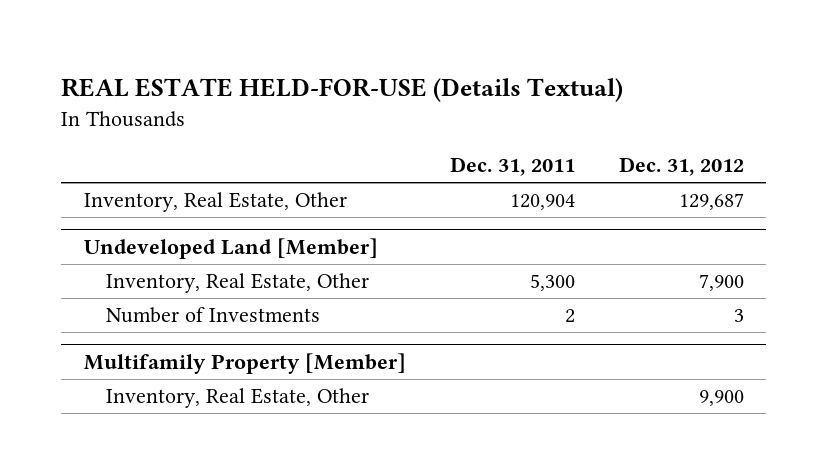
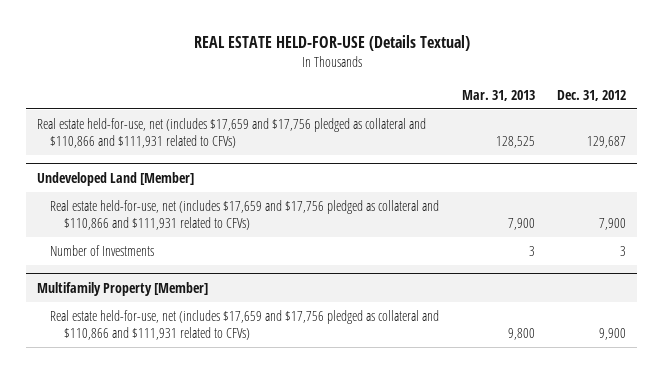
[449,157,575,177] Dec. 31, 2011 -> none
none -> [461,89,535,101] Mar. 31, 2013
[83,192,347,213] Inventory, Real Estate, Other -> [37,118,427,149] Real estate held-for-use, net (includes $17,659 and $17,756 pledged as collateral and $110,866 and $111,931 related to CFVs)
[105,273,369,294] Inventory, Real Estate, Other -> [50,200,440,231] Real estate held-for-use, net (includes $17,659 and $17,756 pledged as collateral and $110,866 and $111,931 related to CFVs)
[105,388,369,409] Inventory, Real Estate, Other -> [50,310,440,341] Real estate held-for-use, net (includes $17,659 and $17,756 pledged as collateral and $110,866 and $111,931 related to CFVs)

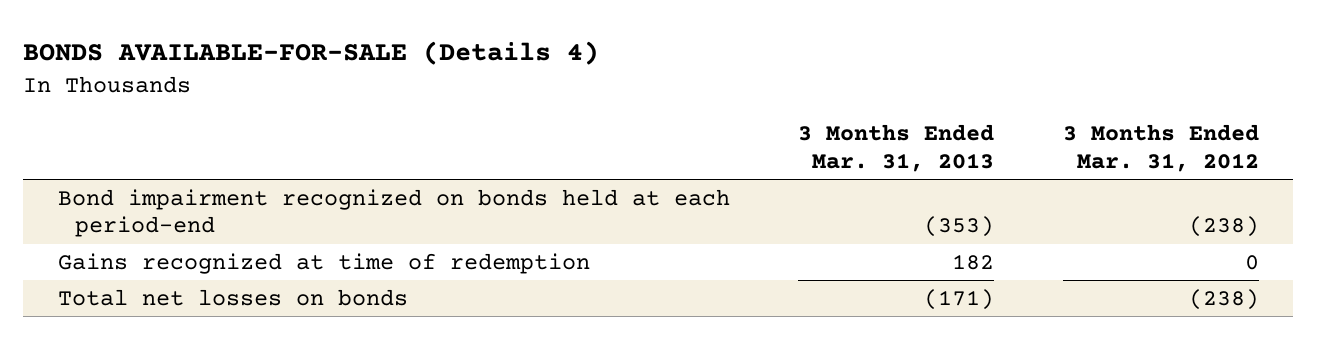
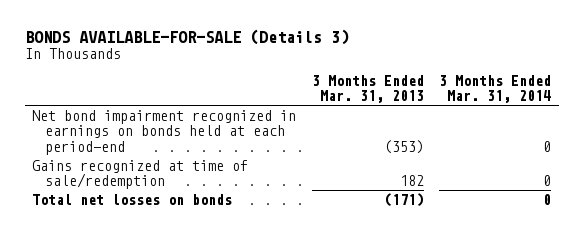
[23,41,600,66] BONDS AVAILABLE-FOR-SALE (Details 4) -> [24,29,349,46] BONDS AVAILABLE-FOR-SALE (Details 3)
[1063,124,1260,172] 3 Months Ended Mar. 31, 2012 -> none
none -> [438,75,551,104] 3 Months Ended Mar. 31, 2014
[57,189,730,238] Bond impairment recognized on bonds held at each period-end -> [32,109,297,155] Net bond impairment recognized in earnings on bonds held at each period-end
[57,253,590,275] Gains recognized at time of redemption -> [32,159,249,190] Gains recognized at time of sale/redemption

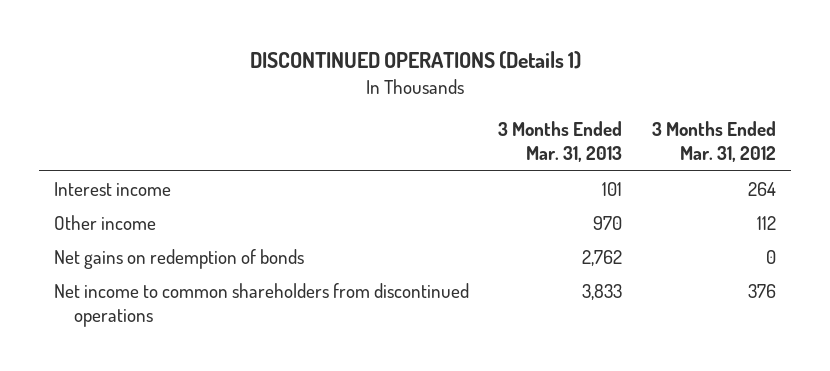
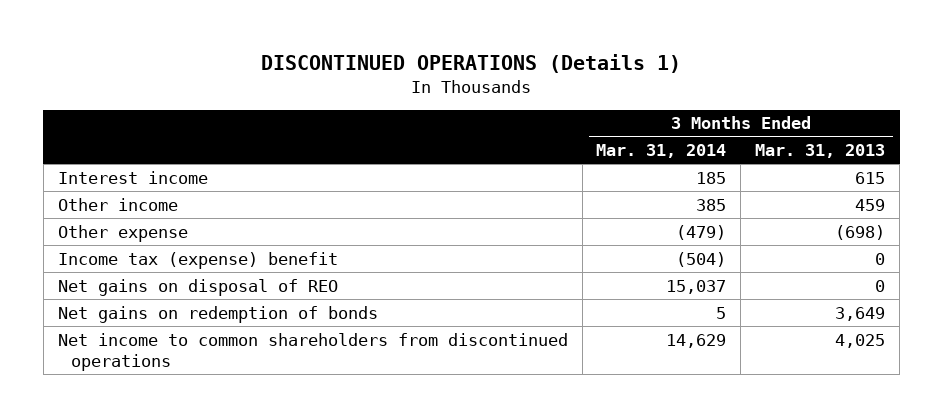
[651,121,776,163] 3 Months Ended Mar. 31, 2012 -> none
none -> [596,144,727,159] Mar. 31, 2014
[602,181,623,196] 101 -> [855,171,886,184] 615
[593,215,623,230] 970 -> [855,198,886,211] 459
none -> [57,224,188,242] Other expense
none -> [57,251,338,269] Income tax (expense) benefit
none -> [57,278,338,296] Net gains on disposal of REO
[582,249,623,266] 2,762 -> [835,306,886,321] 3,649
[582,283,623,300] 3,833 -> [835,333,886,348] 4,025

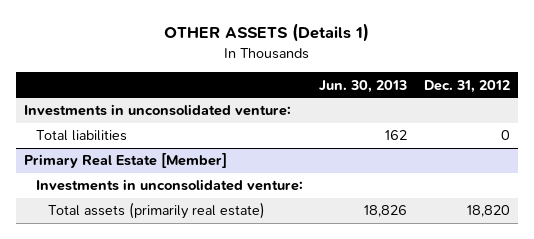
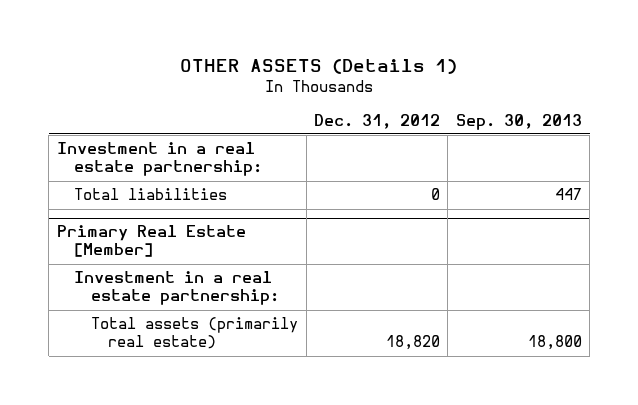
[319,79,408,93] Jun. 30, 2013 -> none
none -> [455,113,582,130] Sep. 30, 2013
[23,104,291,117] Investments in unconsolidated venture: -> [56,142,262,177] Investment in a real estate partnership:
[35,179,303,192] Investments in unconsolidated venture: -> [73,271,280,306] Investment in a real estate partnership:

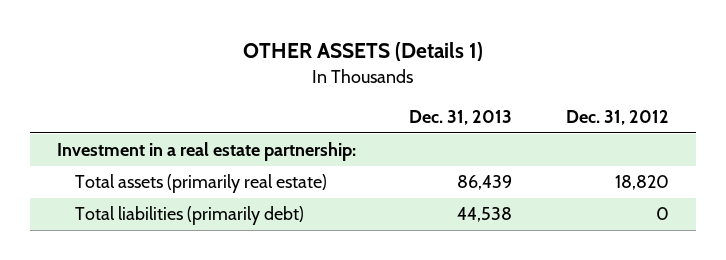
[455,113,582,130] Sep. 30, 2013 -> none
none -> [409,110,513,126] Dec. 31, 2013
[73,188,227,201] Total liabilities -> none
[56,225,246,258] Primary Real Estate [Member] -> none
[73,271,280,306] Investment in a real estate partnership: -> none
none -> [74,206,304,226] Total liabilities (primarily debt)

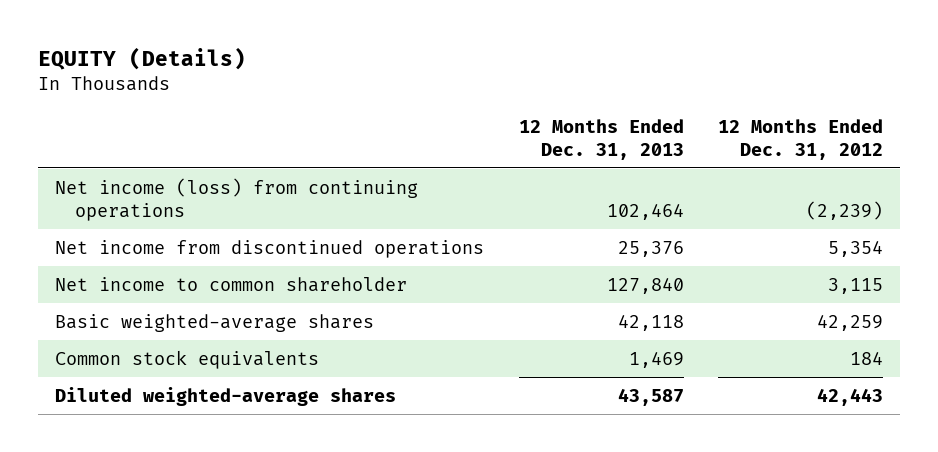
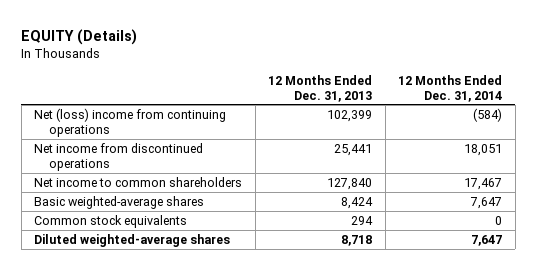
[717,118,883,160] 12 Months Ended Dec. 31, 2012 -> none
none -> [398,74,503,102] 12 Months Ended Dec. 31, 2014
[55,177,419,221] Net income (loss) from continuing operations -> [34,107,227,137] Net (loss) income from continuing operations
[606,203,684,220] 102,464 -> [327,109,373,122] 102,399
[617,240,684,257] 25,376 -> [334,143,373,156] 25,441
[55,276,408,292] Net income to common shareholder -> [34,176,243,187] Net income to common shareholders
[617,314,684,331] 42,118 -> [341,196,374,209] 8,424
[628,351,684,368] 1,469 -> [351,215,374,225] 294
[617,387,684,406] 43,587 -> [341,234,373,246] 8,718

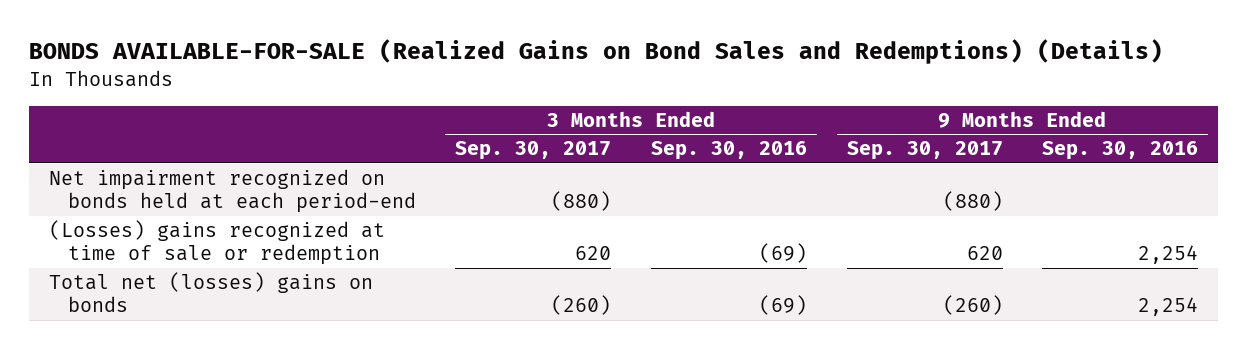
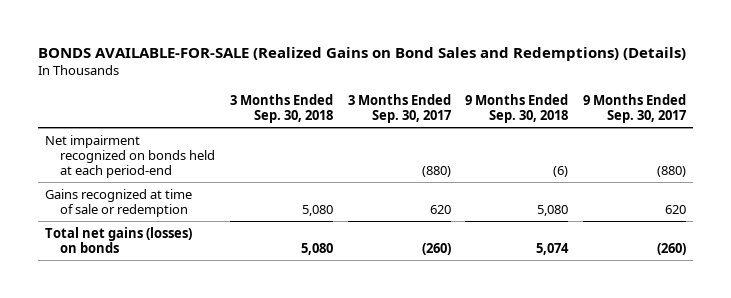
[650,141,807,161] Sep. 30, 2016 -> none
[1042,141,1199,161] Sep. 30, 2016 -> none
none -> [230,93,334,123] 3 Months Ended Sep. 30, 2018
none -> [465,93,569,123] 9 Months Ended Sep. 30, 2018
[48,220,385,266] (Losses) gains recognized at time of sale or redemption -> [45,188,193,217] Gains recognized at time of sale or redemption
[48,272,373,313] Total net (losses) gains on bonds -> [45,226,193,253] Total net gains (losses) on bonds

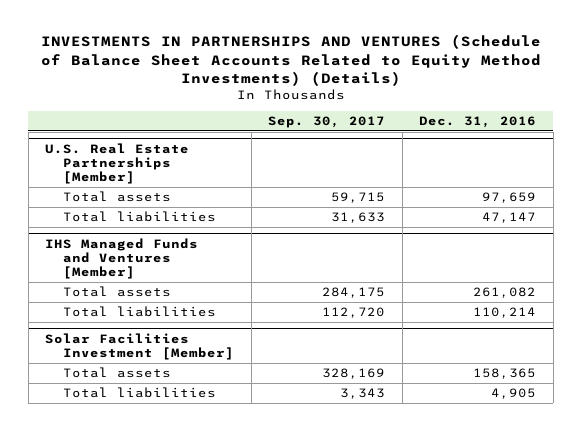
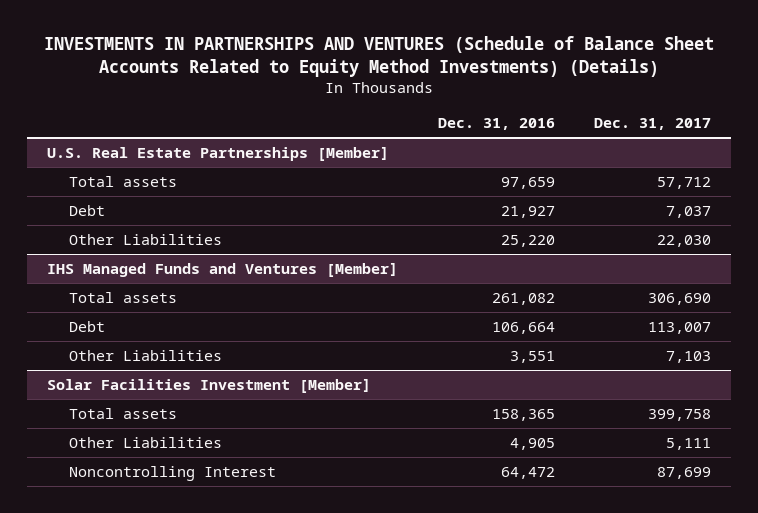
[268,115,386,128] Sep. 30, 2017 -> none
none -> [594,117,712,130] Dec. 31, 2017
[63,211,217,223] Total liabilities -> none
none -> [69,204,106,216] Debt
none -> [69,233,223,245] Other Liabilities
[63,306,217,318] Total liabilities -> none
none -> [69,320,106,332] Debt
none -> [69,349,223,361] Other Liabilities
[63,387,217,399] Total liabilities -> [69,436,223,448] Other Liabilities
none -> [69,465,277,481] Noncontrolling Interest

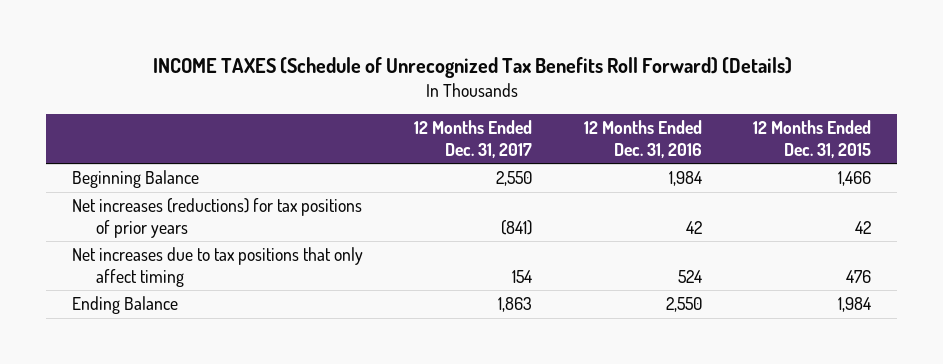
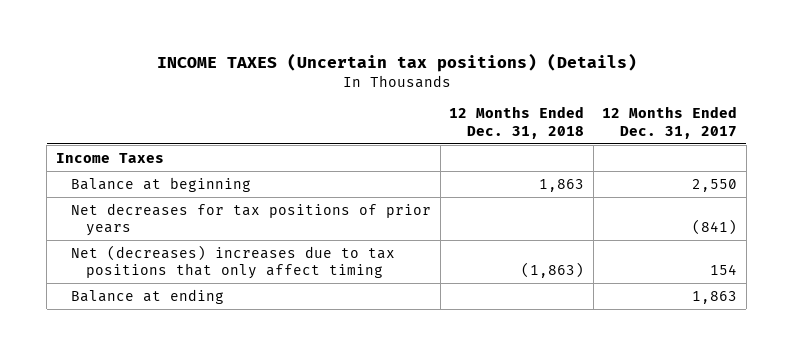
[152,57,792,79] INCOME TAXES (Schedule of Unrecognized Tax Benefits Roll Forward) (Details) -> [156,53,637,73] INCOME TAXES (Uncertain tax positions) (Details)
[583,119,702,158] 12 Months Ended Dec. 31, 2016 -> none
[753,119,872,158] 12 Months Ended Dec. 31, 2015 -> none
none -> [449,106,585,139] 12 Months Ended Dec. 31, 2018
none -> [55,152,164,163] Income Taxes
[72,170,200,189] Beginning Balance -> [70,176,251,192] Balance at beginning
[72,198,363,238] Net increases (reductions) for tax positions of prior years -> [70,202,431,237] Net decreases for tax positions of prior years
[72,247,364,287] Net increases due to tax positions that only affect timing -> [70,244,395,280] Net (decreases) increases due to tax positions that only affect timing
[72,296,179,315] Ending Balance -> [70,288,224,304] Balance at ending

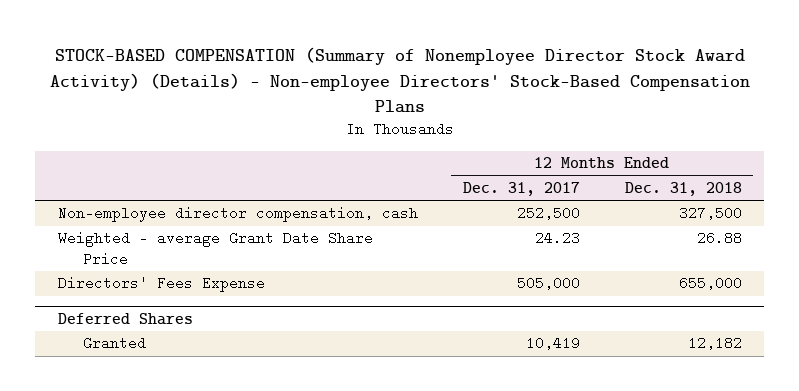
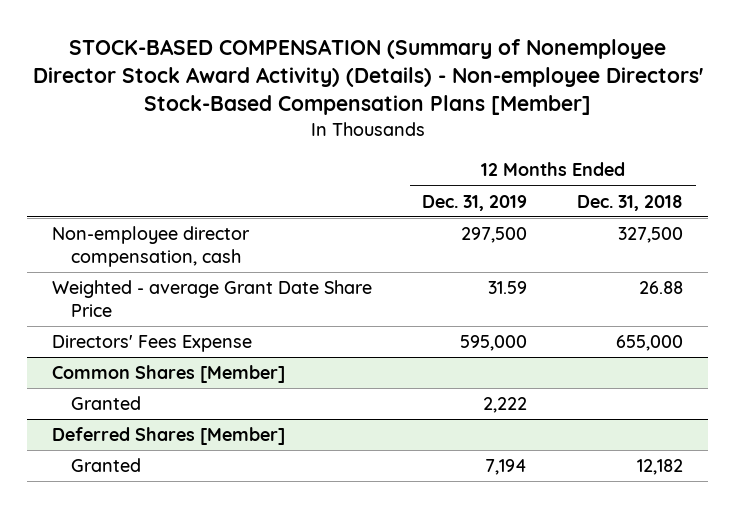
[49,46,750,114] STOCK-BASED COMPENSATION (Summary of Nonemployee Director Stock Award Activity) (Details) - Non-employee Directors' Stock-Based Compensation Plans -> [32,39,703,116] STOCK-BASED COMPENSATION (Summary of Nonemployee Director Stock Award Activity) (Details) - Non-employee Directors' Stock-Based Compensation Plans [Member]
[462,182,580,197] Dec. 31, 2017 -> none
none -> [422,194,528,211] Dec. 31, 2019
[57,312,193,325] Deferred Shares -> [52,365,286,384] Common Shares [Member]
none -> [70,396,141,411] Granted
none -> [52,427,286,446] Deferred Shares [Member]

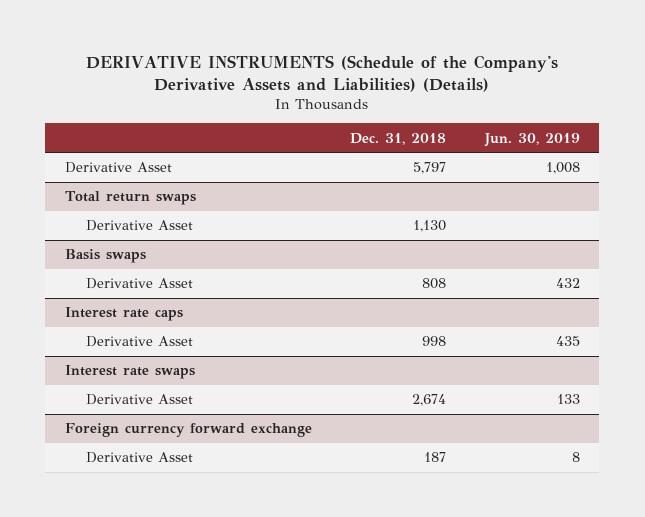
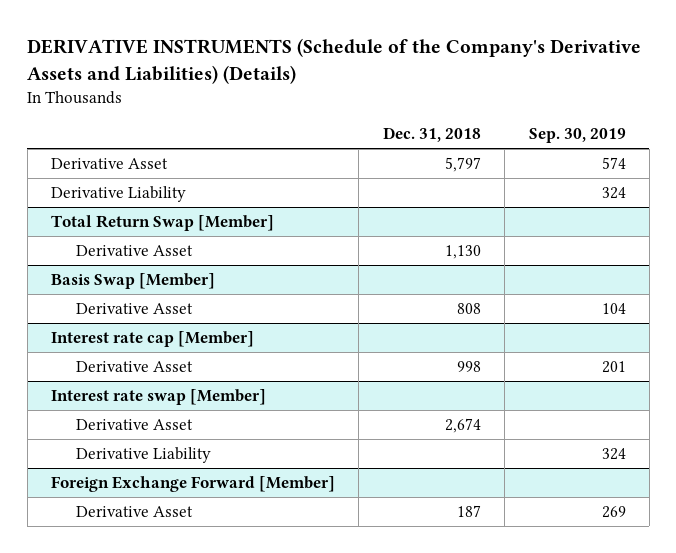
[483,132,580,147] Jun. 30, 2019 -> none
none -> [528,128,626,144] Sep. 30, 2019
none -> [50,185,186,202] Derivative Liability
[64,191,196,206] Total return swaps -> [50,214,274,231] Total Return Swap [Member]
[64,249,146,264] Basis swaps -> [50,272,215,289] Basis Swap [Member]
[64,307,183,322] Interest rate caps -> [50,330,254,347] Interest rate cap [Member]
[64,365,195,380] Interest rate swaps -> [50,388,266,405] Interest rate swap [Member]
none -> [76,446,212,463] Derivative Liability
[64,423,312,438] Foreign currency forward exchange -> [50,475,335,492] Foreign Exchange Forward [Member]

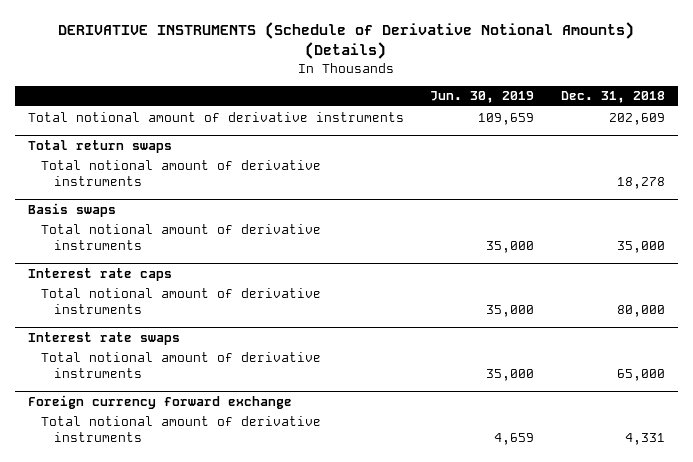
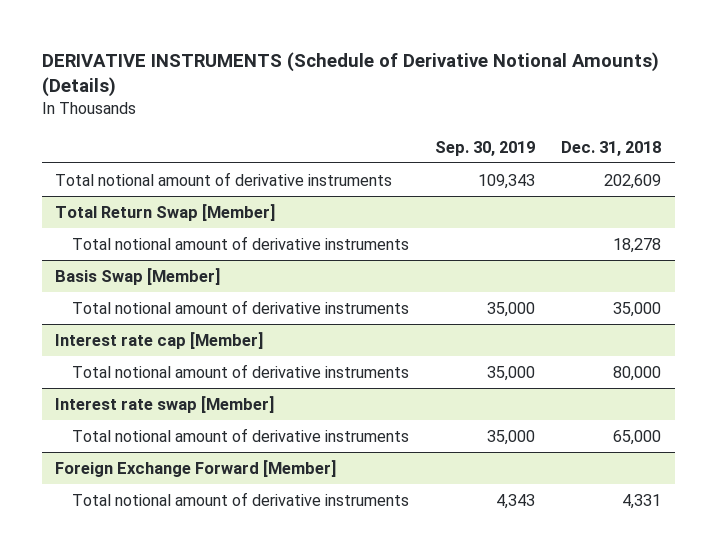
[430,91,535,104] Jun. 30, 2019 -> none
none -> [434,140,535,156] Sep. 30, 2019
[27,139,172,153] Total return swaps -> [55,203,276,221] Total Return Swap [Member]
[27,202,116,217] Basis swaps -> [55,267,221,285] Basis Swap [Member]
[27,267,172,281] Interest rate caps -> [55,331,264,349] Interest rate cap [Member]
[27,331,180,345] Interest rate swaps -> [55,395,275,413] Interest rate swap [Member]
[27,394,292,409] Foreign currency forward exchange -> [55,459,337,477] Foreign Exchange Forward [Member]

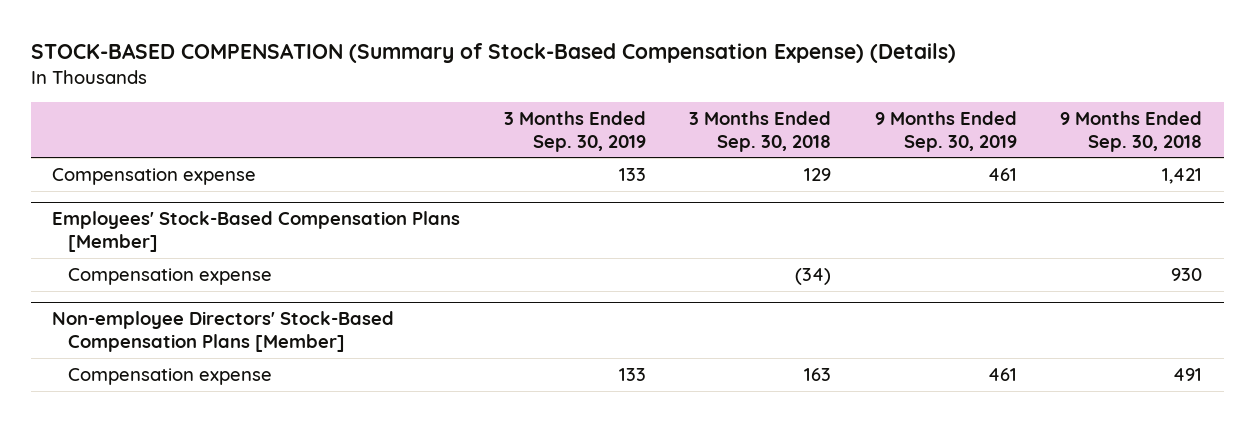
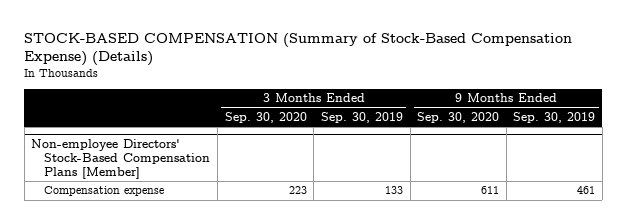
[689,110,832,152] 3 Months Ended Sep. 30, 2018 -> none
[1060,110,1203,152] 9 Months Ended Sep. 30, 2018 -> none
none -> [224,112,307,124] Sep. 30, 2020
none -> [417,112,500,124] Sep. 30, 2020
[52,167,257,185] Compensation expense -> none
[52,211,461,252] Employees' Stock-Based Compensation Plans [Member] -> none
[68,267,273,285] Compensation expense -> none

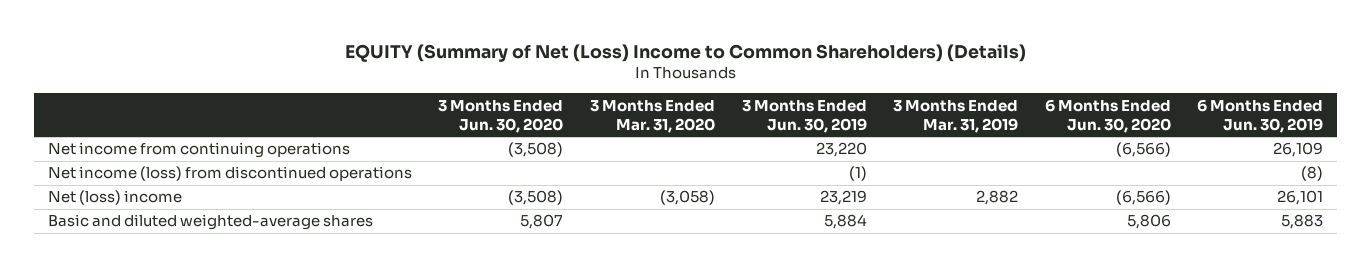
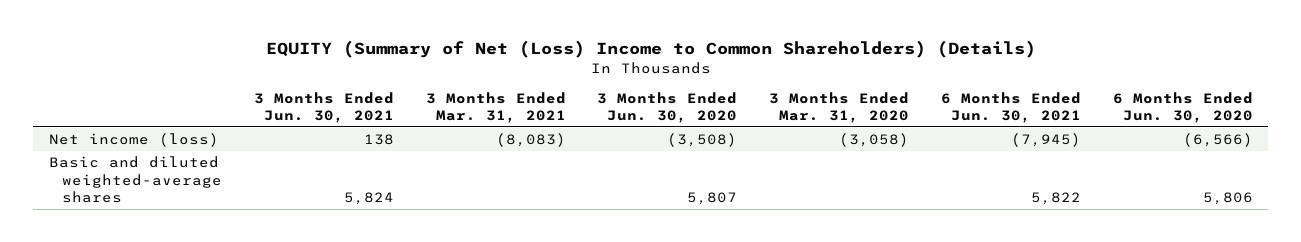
[741,99,867,133] 3 Months Ended Jun. 30, 2019 -> none
[893,99,1019,133] 3 Months Ended Mar. 31, 2019 -> none
[1197,98,1324,133] 6 Months Ended Jun. 30, 2019 -> none
none -> [254,91,395,124] 3 Months Ended Jun. 30, 2021
none -> [425,91,566,124] 3 Months Ended Mar. 31, 2021
none -> [940,91,1081,124] 6 Months Ended Jun. 30, 2021
[47,142,350,159] Net income from continuing operations -> none
[47,166,412,182] Net income (loss) from discontinued operations -> none
[47,190,182,206] Net (loss) income -> [48,133,219,148] Net income (loss)

